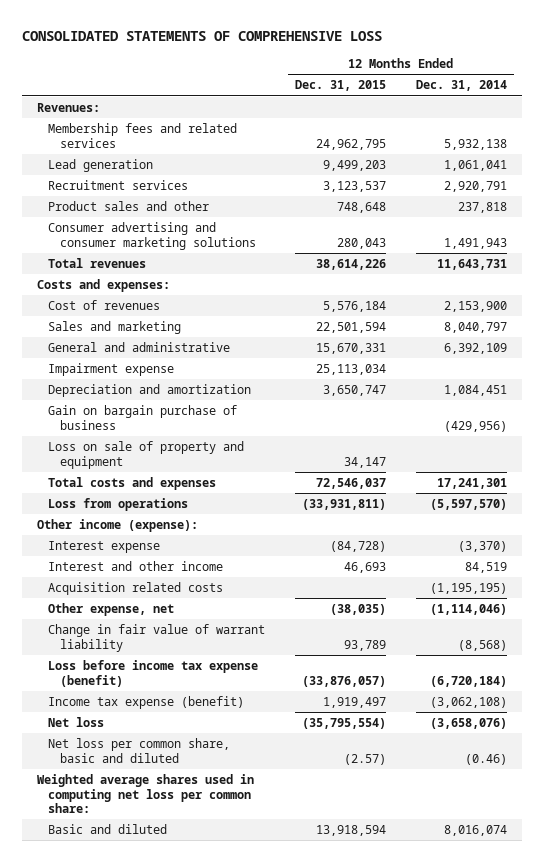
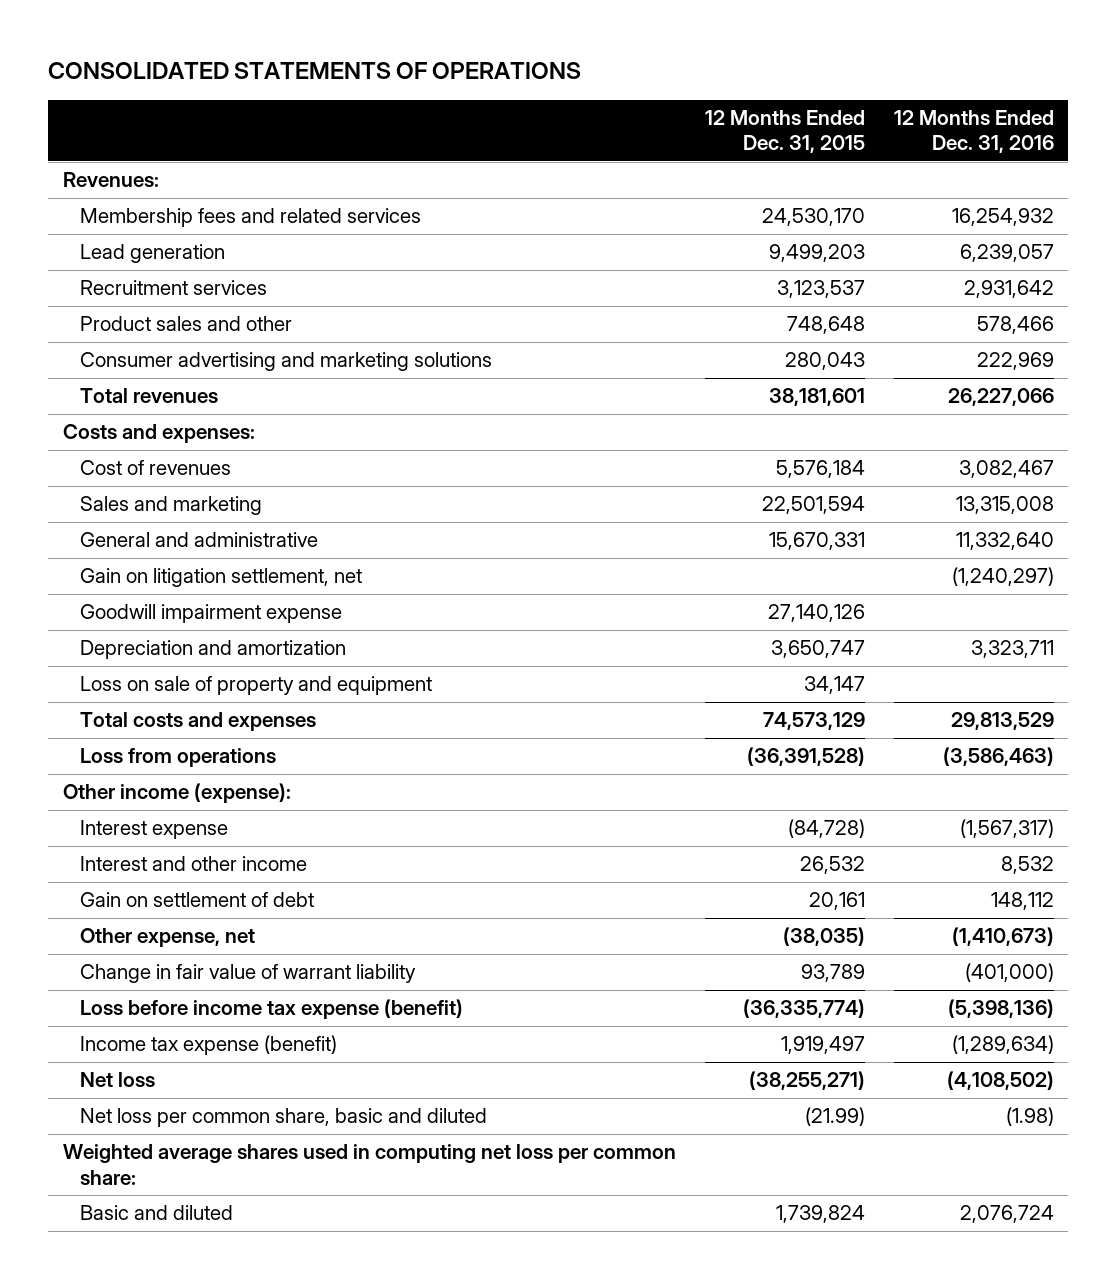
[22,30,383,41] CONSOLIDATED STATEMENTS OF COMPREHENSIVE LOSS -> [48,62,582,80] CONSOLIDATED STATEMENTS OF OPERATIONS
[415,80,507,92] Dec. 31, 2014 -> none
none -> [893,109,1054,154] 12 Months Ended Dec. 31, 2016
[316,138,387,150] 24,962,795 -> [761,208,865,227] 24,530,170
[48,222,256,250] Consumer advertising and consumer marketing solutions -> [79,352,492,372] Consumer advertising and marketing solutions
[316,259,387,271] 38,614,226 -> [768,388,865,407] 38,181,601
none -> [79,568,362,588] Gain on litigation settlement, net
[48,363,175,377] Impairment expense -> [79,604,342,624] Goodwill impairment expense
[316,364,387,376] 25,113,034 -> [767,604,865,623] 27,140,126
[48,405,238,430] Gain on bargain purchase of business -> none
[316,478,387,490] 72,546,037 -> [762,712,865,731] 74,573,129
[302,499,387,511] (33,931,811) -> [746,747,865,767] (36,391,528)
[48,582,224,596] Acquisition related costs -> none
[344,562,387,574] 46,693 -> [799,856,865,875] 26,532
none -> [79,892,314,908] Gain on settlement of debt
[302,675,387,687] (33,876,057) -> [742,999,865,1019] (36,335,774)
[302,718,387,730] (35,795,554) -> [748,1071,865,1091] (38,255,271)
[344,753,387,765] (2.57) -> [804,1107,865,1127] (21.99)
[316,825,387,837] 13,918,594 -> [775,1205,865,1224] 1,739,824

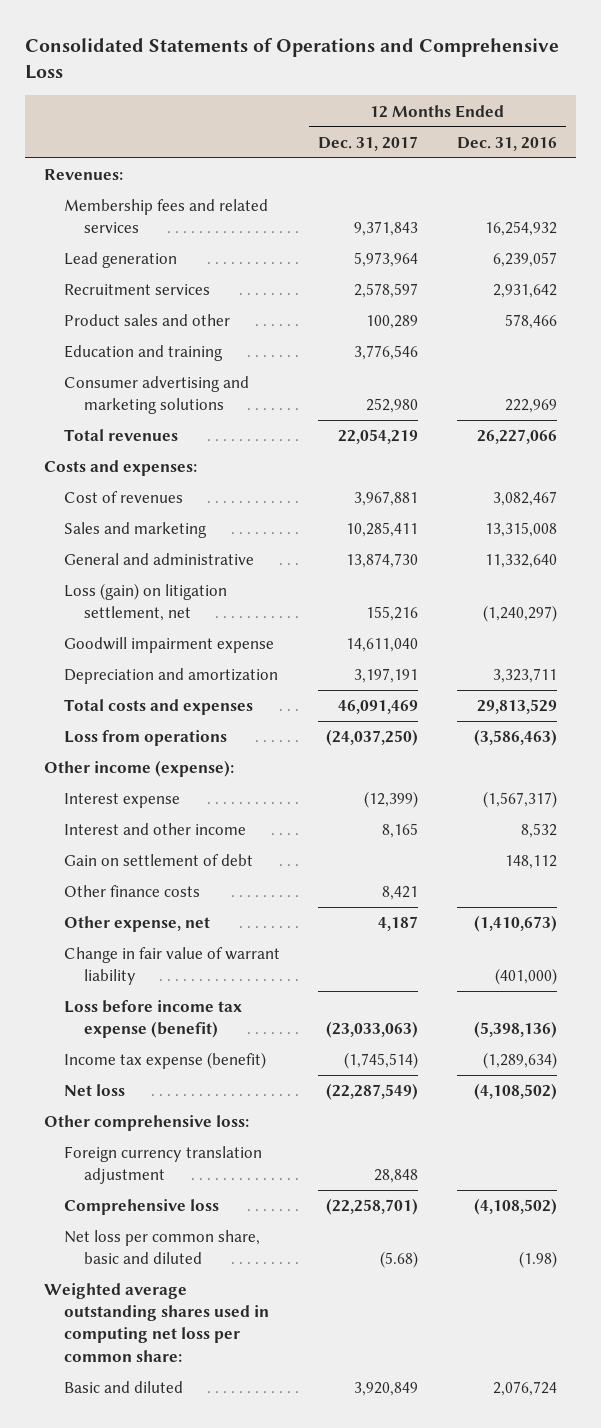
[48,62,582,80] CONSOLIDATED STATEMENTS OF OPERATIONS -> [25,37,560,80] Consolidated Statements of Operations and Comprehensive Loss
[704,109,865,154] 12 Months Ended Dec. 31, 2015 -> none
none -> [318,135,419,151] Dec. 31, 2017
none -> [64,345,224,362] Education and training
[79,568,362,588] Gain on litigation settlement, net -> [64,583,228,622] Loss (gain) on litigation settlement, net
[79,676,432,696] Loss on sale of property and equipment -> none
none -> [64,885,201,898] Other finance costs
none -> [44,1115,250,1132] Other comprehensive loss:
none -> [64,1146,263,1185] Foreign currency translation adjustment
none -> [64,1199,220,1216] Comprehensive loss
[62,1144,676,1185] Weighted average shares used in computing net loss per common share: -> [44,1283,270,1362] Weighted average outstanding shares used in computing net loss per common share:

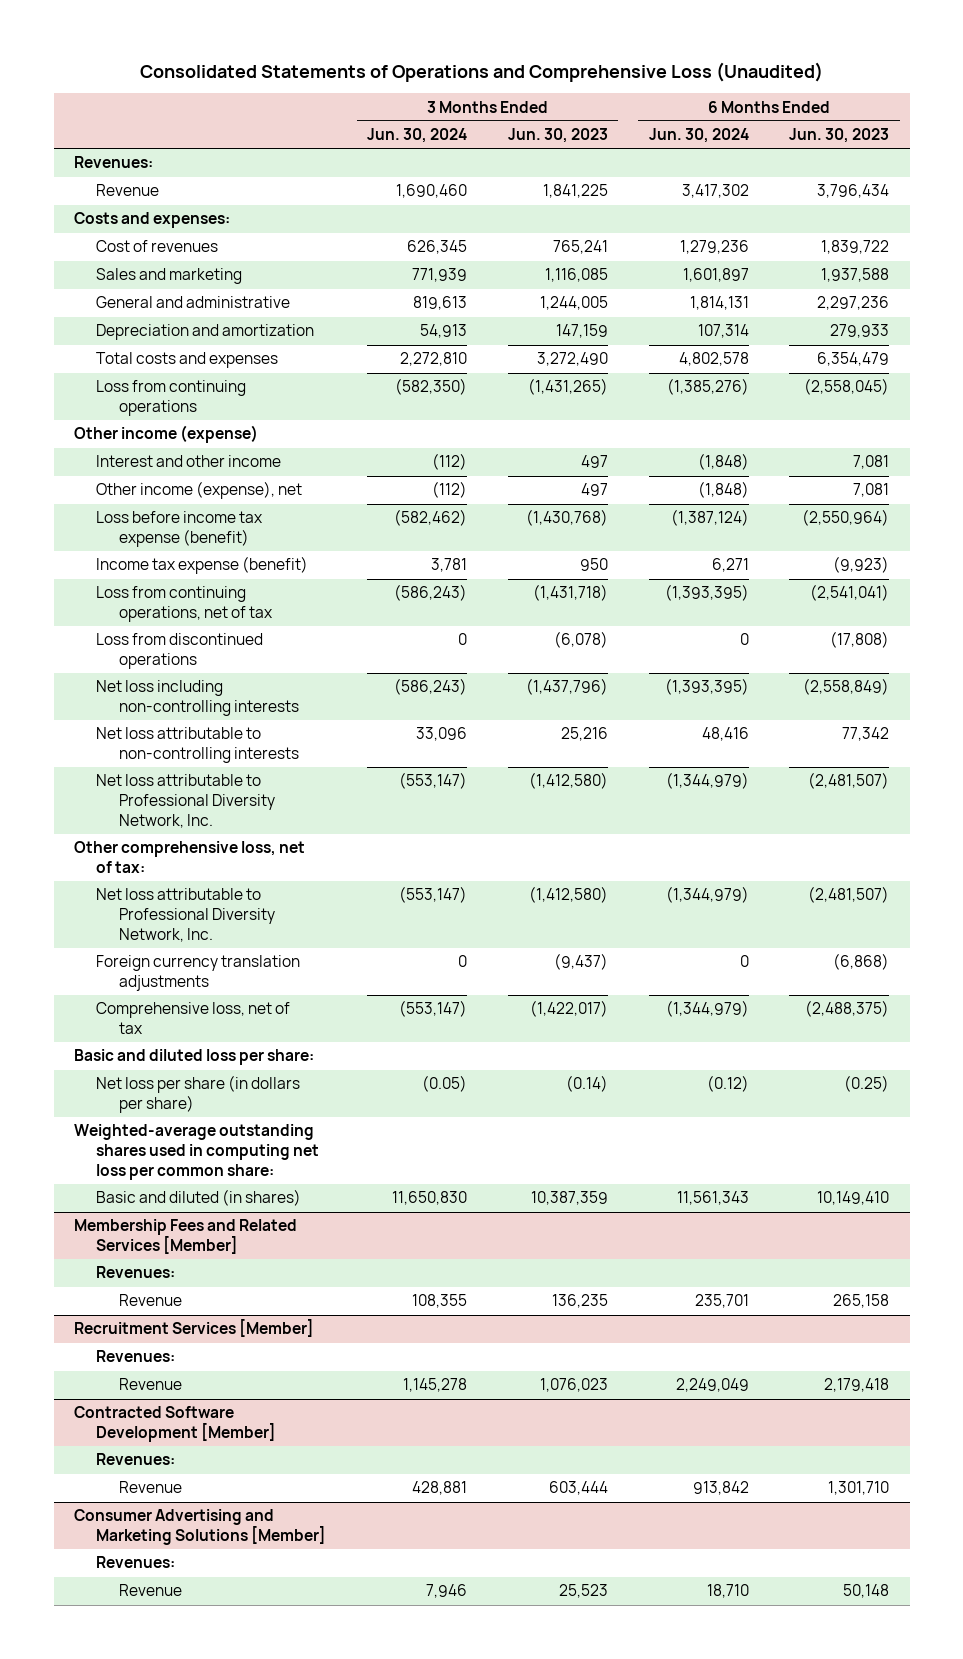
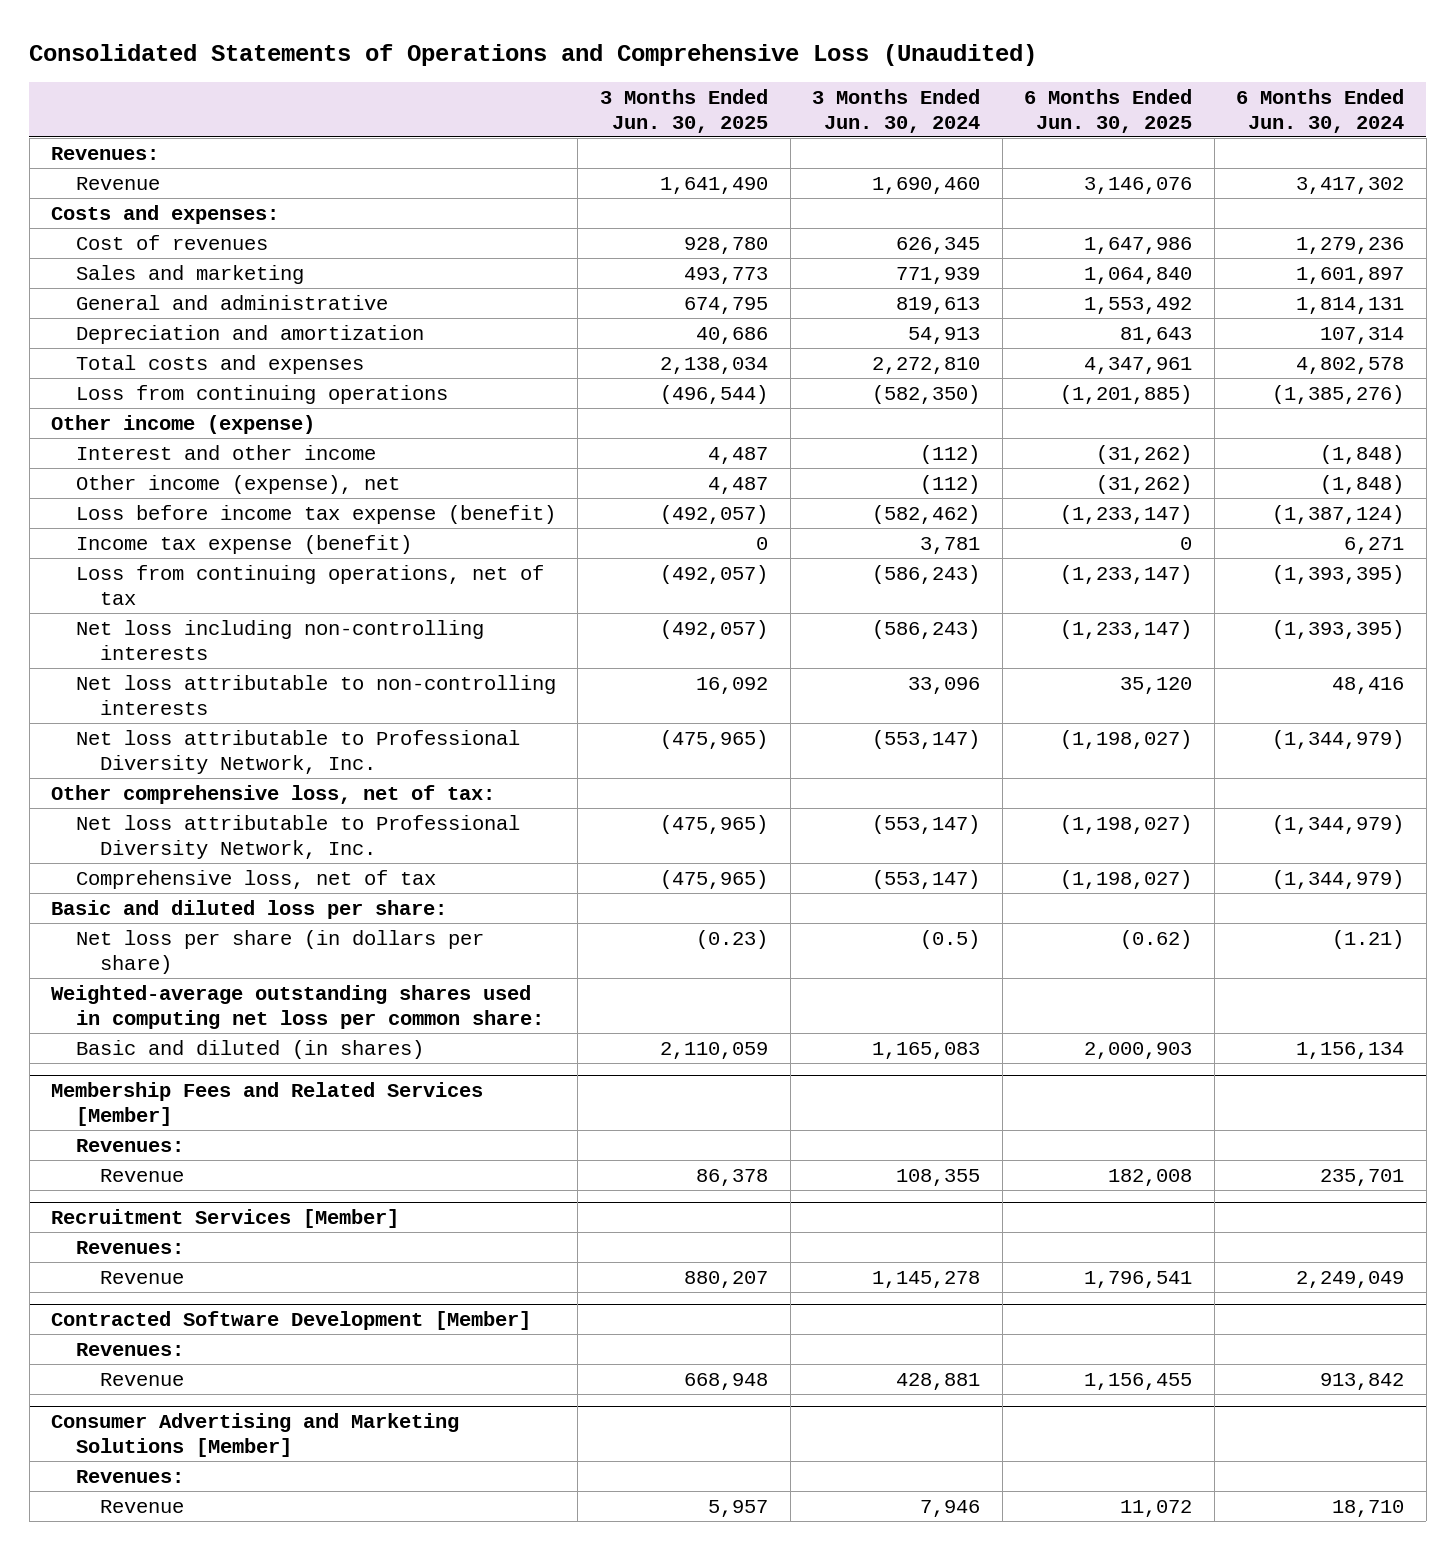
[507,128,608,144] Jun. 30, 2023 -> none
[789,128,890,144] Jun. 30, 2023 -> none
none -> [599,88,768,133] 3 Months Ended Jun. 30, 2025
none -> [1024,88,1193,133] 6 Months Ended Jun. 30, 2025
[96,633,264,670] Loss from discontinued operations -> none
[96,955,301,992] Foreign currency translation adjustments -> none
[422,1075,468,1093] (0.05) -> [920,929,981,949] (0.5)
[706,1075,749,1093] (0.12) -> [1332,929,1405,949] (1.21)
[392,1191,468,1206] 11,650,830 -> [872,1041,981,1059] 1,165,083
[676,1191,749,1206] 11,561,343 -> [1296,1041,1405,1059] 1,156,134

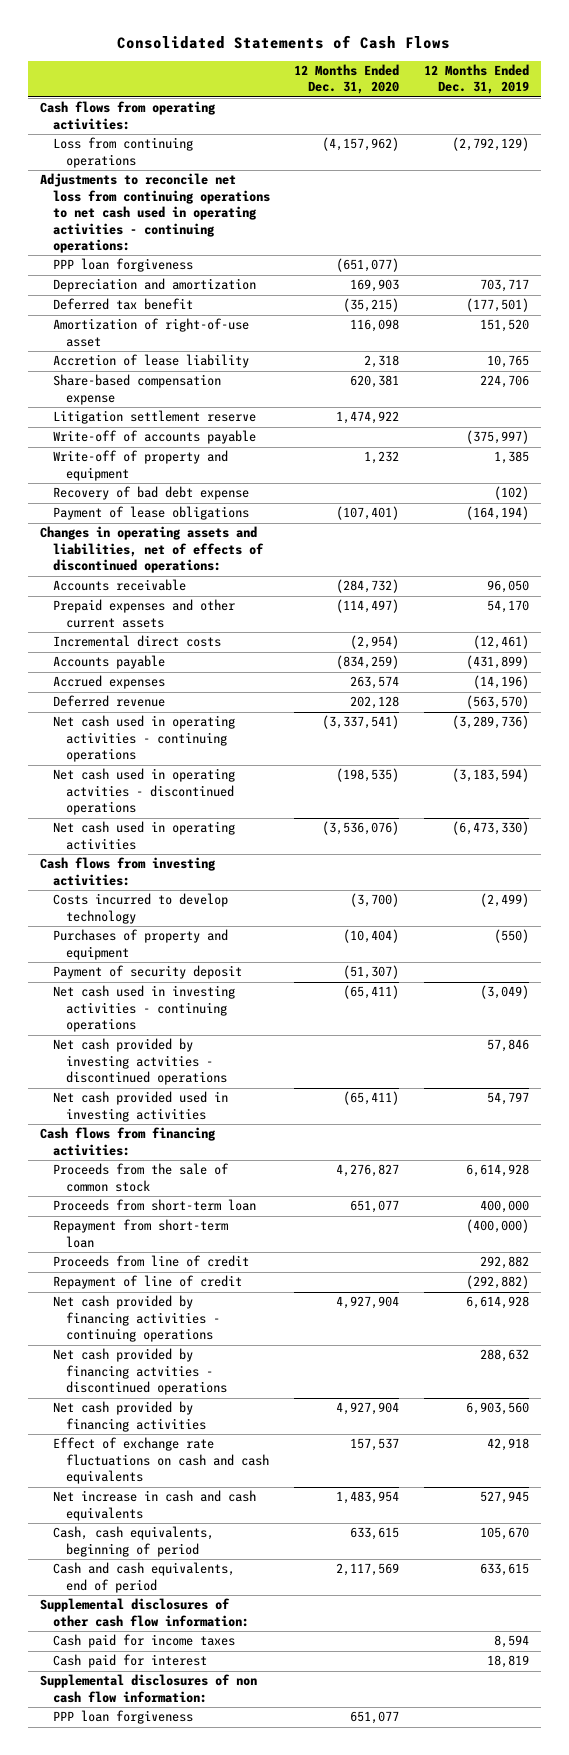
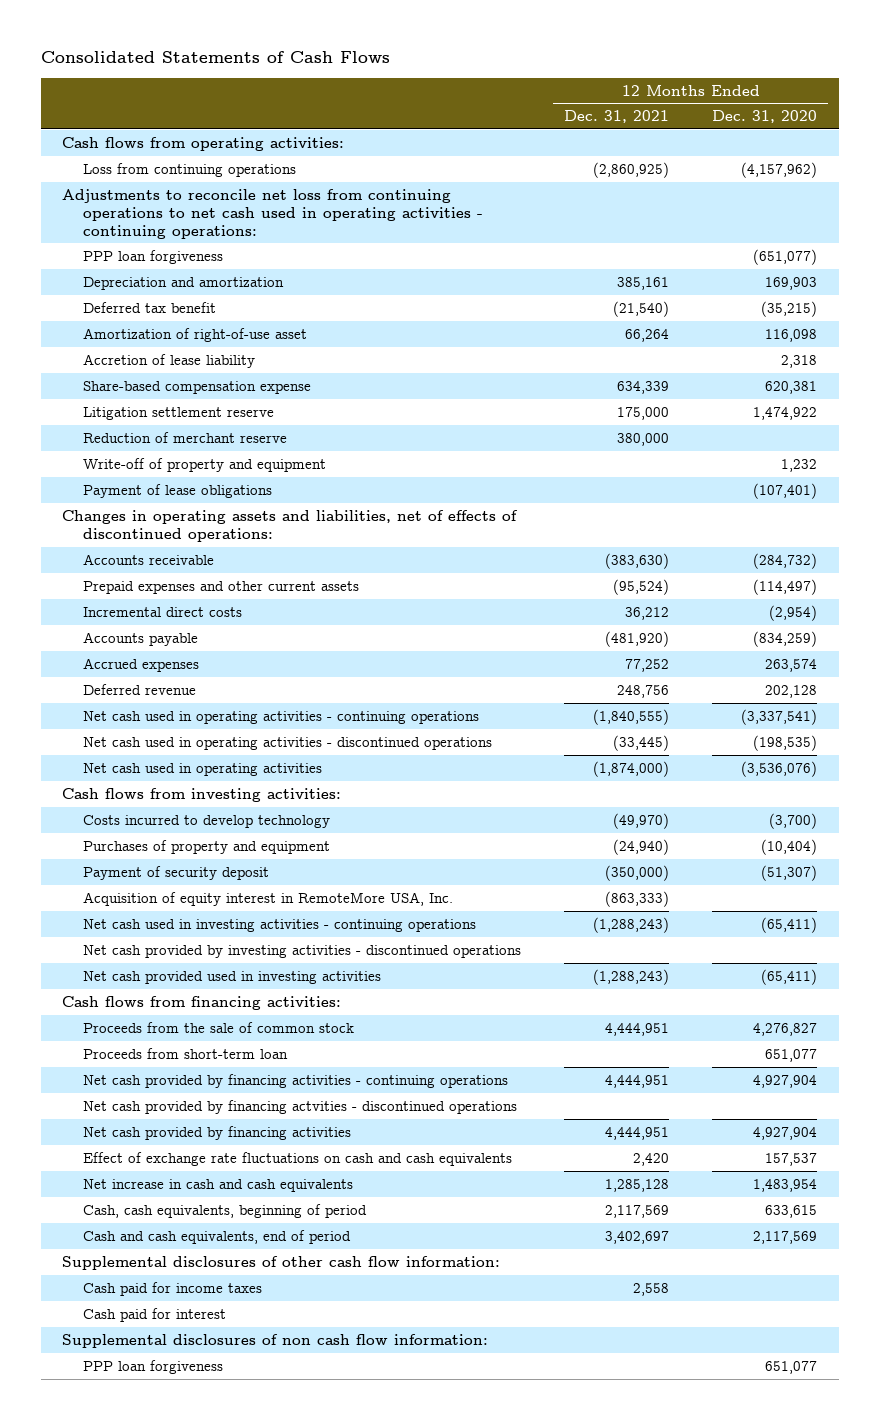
[423,64,529,95] 12 Months Ended Dec. 31, 2019 -> none
none -> [563,110,669,124] Dec. 31, 2021
[52,430,256,445] Write-off of accounts payable -> none
none -> [82,431,287,443] Reduction of merchant reserve
[52,486,249,501] Recovery of bad debt expense -> none
[52,768,235,816] Net cash used in operating actvities - discontinued operations -> [82,736,492,750] Net cash used in operating activities - discontinued operations
none -> [82,891,453,906] Acquisition of equity interest in RemoteMore USA, Inc.
[52,1038,228,1086] Net cash provided by investing actvities - discontinued operations -> [82,944,521,958] Net cash provided by investing activities - discontinued operations
[52,1219,228,1248] Repayment from short-term loan -> none
[52,1255,249,1268] Proceeds from line of credit -> none
[52,1275,242,1290] Repayment of line of credit -> none

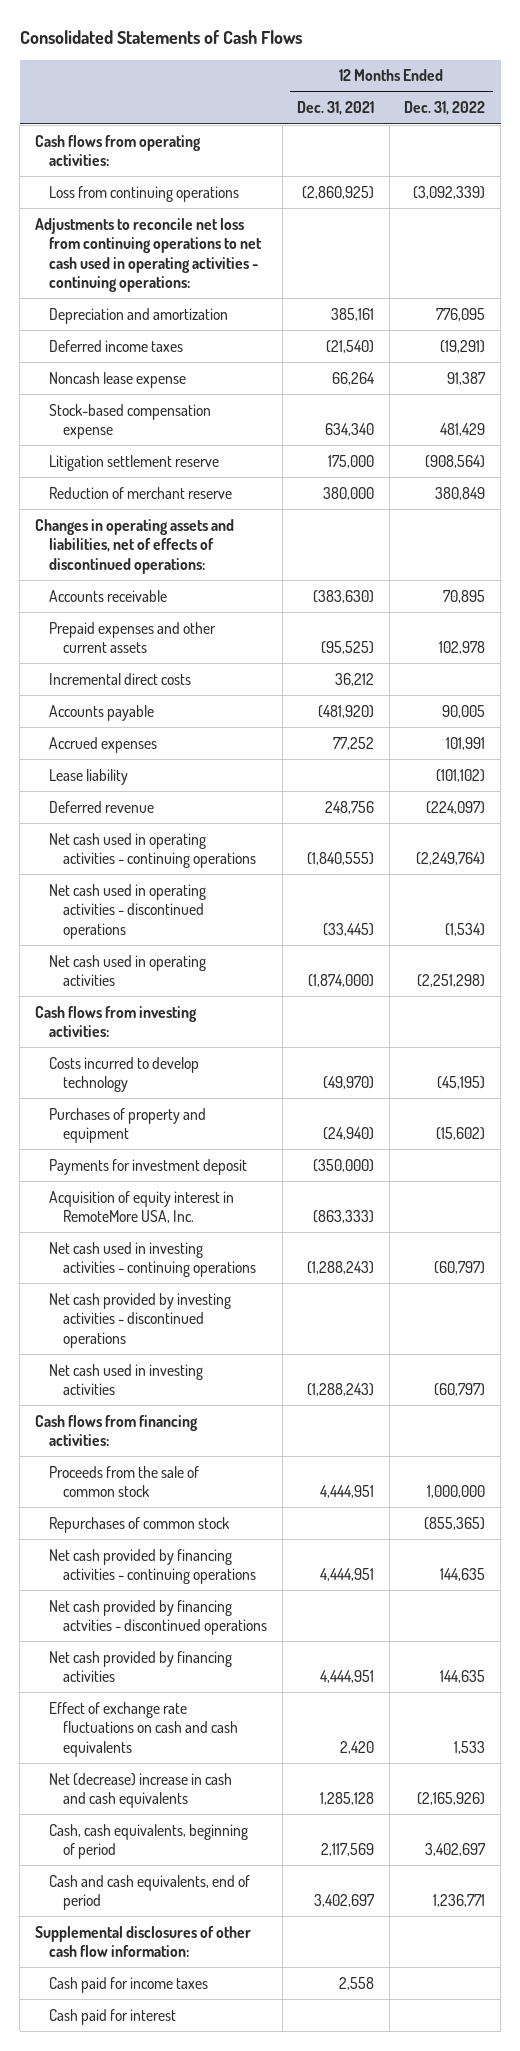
[712,110,818,124] Dec. 31, 2020 -> none
none -> [404,101,486,116] Dec. 31, 2022
[82,249,223,264] PPP loan forgiveness -> none
[82,353,255,368] Accretion of lease liability -> none
[82,301,216,313] Deferred tax benefit -> [49,339,184,352] Deferred income taxes
[82,327,307,342] Amortization of right-of-use asset -> [49,371,187,388] Noncash lease expense
[82,380,311,394] Share-based compensation expense -> [49,403,212,440] Stock-based compensation expense
[616,380,669,394] 634,339 -> [325,423,375,437] 634,340
[82,457,326,472] Write-off of property and equipment -> none
[82,483,272,498] Payment of lease obligations -> none
[612,578,669,595] (95,524) -> [321,641,375,655] (95,525)
none -> [49,768,129,785] Lease liability
[82,865,269,880] Payment of security deposit -> none
none -> [49,1158,248,1175] Payments for investment deposit
[82,970,381,984] Net cash provided used in investing activities -> [49,1363,204,1396] Net cash used in investing activities
[82,1047,288,1059] Proceeds from short-term loan -> none
none -> [49,1516,231,1533] Repurchases of common stock
[82,1178,353,1192] Net increase in cash and cash equivalents -> [49,1772,233,1809] Net (decrease) increase in cash and cash equivalents
[62,1333,489,1348] Supplemental disclosures of non cash flow information: -> none
[82,1359,223,1374] PPP loan forgiveness -> none

